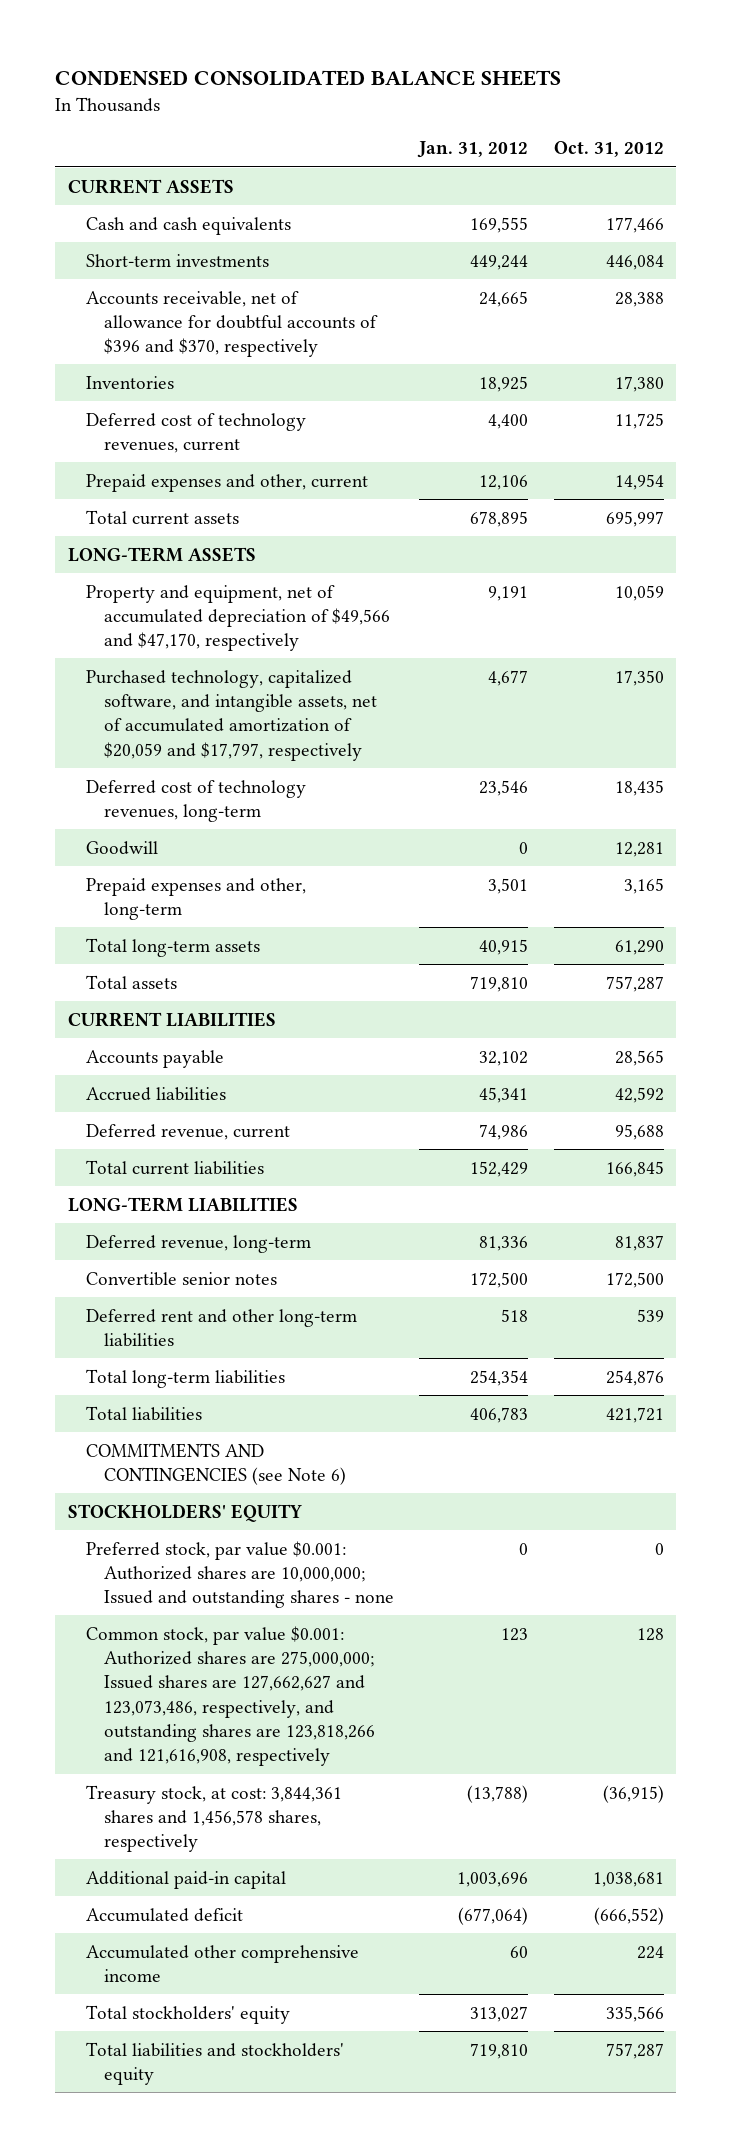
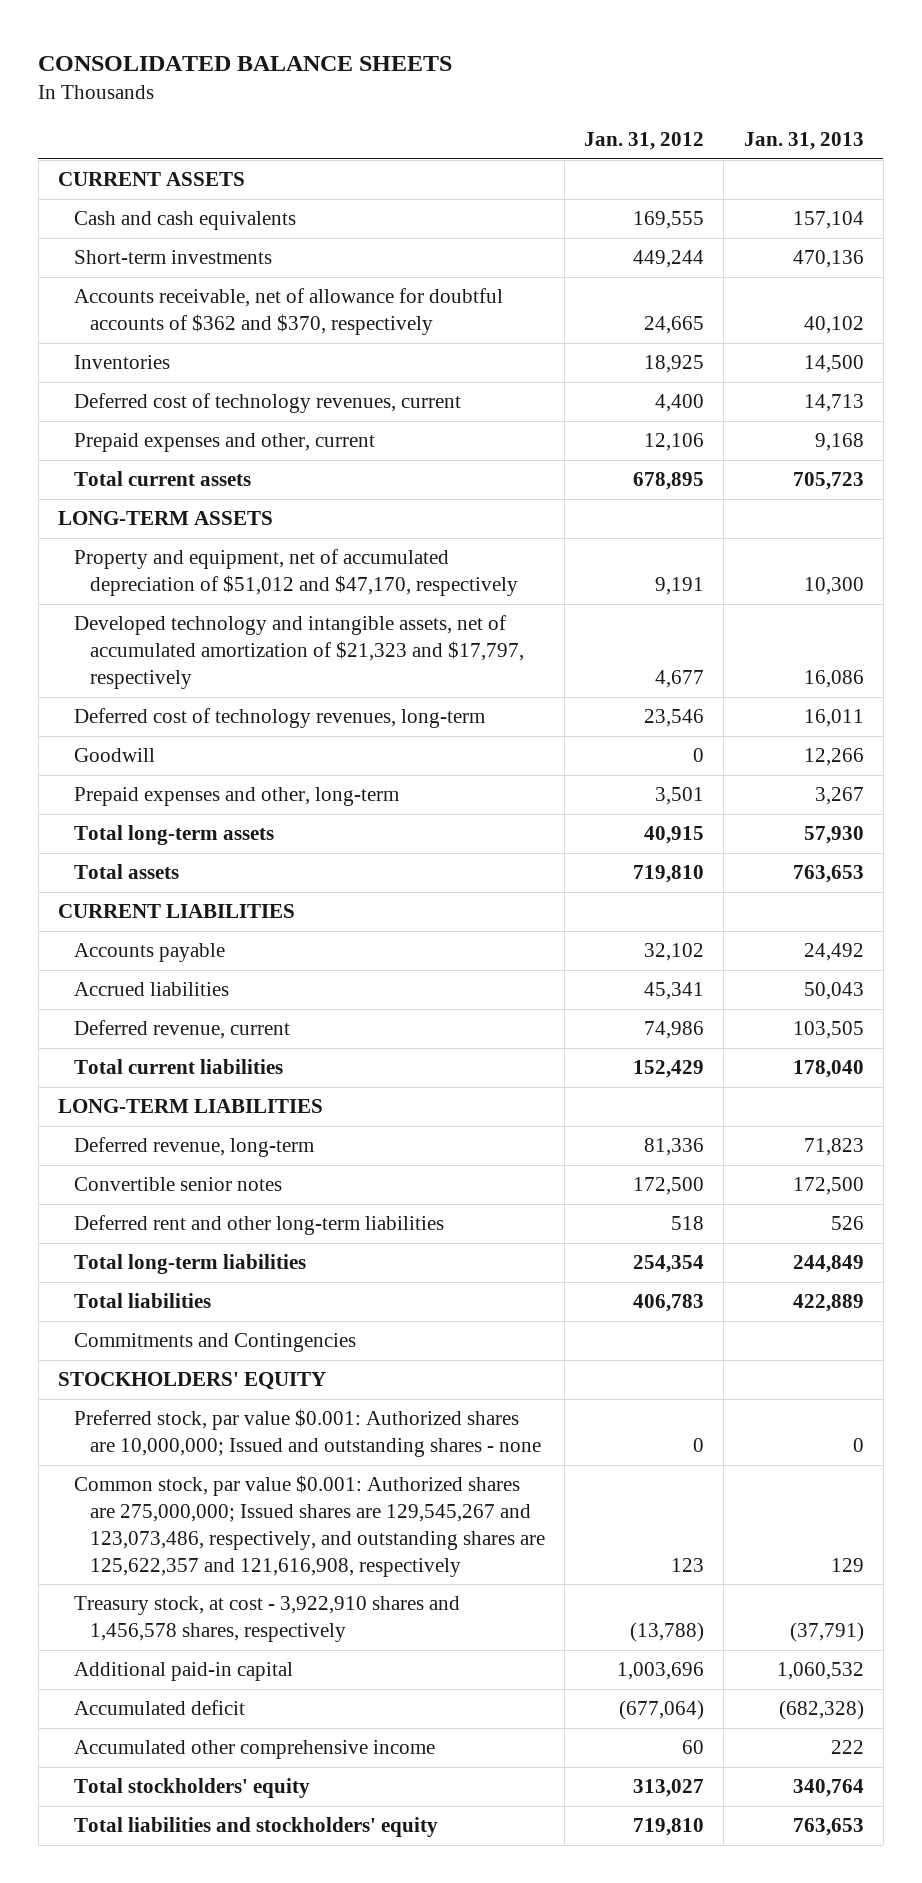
[55,70,562,87] CONDENSED CONSOLIDATED BALANCE SHEETS -> [38,55,453,71] CONSOLIDATED BALANCE SHEETS
[553,141,664,158] Oct. 31, 2012 -> none
none -> [743,131,864,150] Jan. 31, 2013
[86,290,379,358] Accounts receivable, net of allowance for doubtful accounts of $396 and $370, respectively -> [73,288,503,336] Accounts receivable, net of allowance for doubtful accounts of $362 and $370, respectively
[86,584,391,652] Property and equipment, net of accumulated depreciation of $49,566 and $47,170, respectively -> [73,549,518,597] Property and equipment, net of accumulated depreciation of $51,012 and $47,170, respectively
[86,669,378,761] Purchased technology, capitalized software, and intangible assets, net of accumulated amortization of $20,059 and $17,797, respectively -> [73,615,524,689] Developed technology and intangible assets, net of accumulated amortization of $21,323 and $17,797, respectively
[86,1442,347,1485] COMMITMENTS AND CONTINGENCIES (see Note 6) -> [73,1333,356,1353] Commitments and Contingencies
[86,1625,376,1767] Common stock, par value $0.001: Authorized shares are 275,000,000; Issued shares are 127,662,627 and 123,073,486, respectively, and outstanding shares are 123,818,266 and 121,616,908, respectively -> [73,1475,545,1577] Common stock, par value $0.001: Authorized shares are 275,000,000; Issued shares are 129,545,267 and 123,073,486, respectively, and outstanding shares are 125,622,357 and 121,616,908, respectively
[86,1784,343,1853] Treasury stock, at cost: 3,844,361 shares and 1,456,578 shares, respectively -> [73,1596,460,1643] Treasury stock, at cost - 3,922,910 shares and 1,456,578 shares, respectively

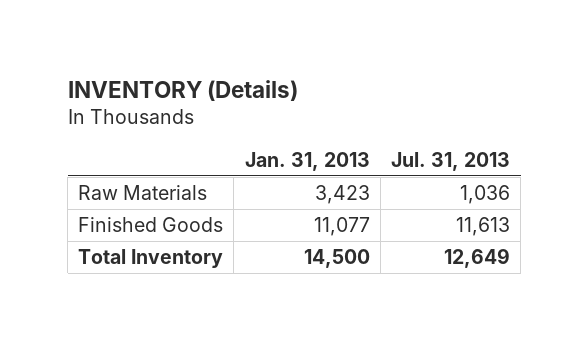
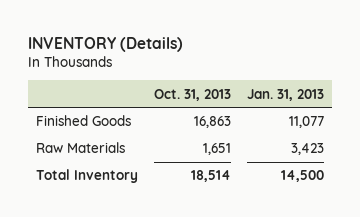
[390,151,510,171] Jul. 31, 2013 -> none
none -> [153,88,231,101] Oct. 31, 2013
[78,185,208,201] Raw Materials -> [35,142,125,154] Raw Materials

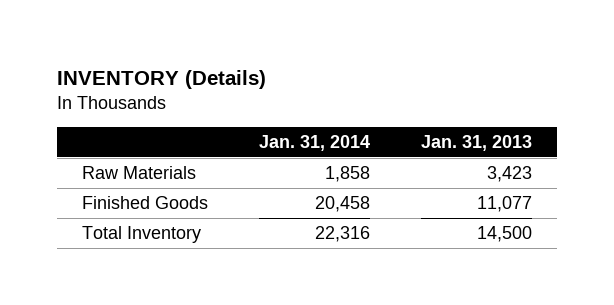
[153,88,231,101] Oct. 31, 2013 -> none
none -> [259,135,371,152] Jan. 31, 2014
[35,115,131,127] Finished Goods -> [82,195,209,209] Finished Goods

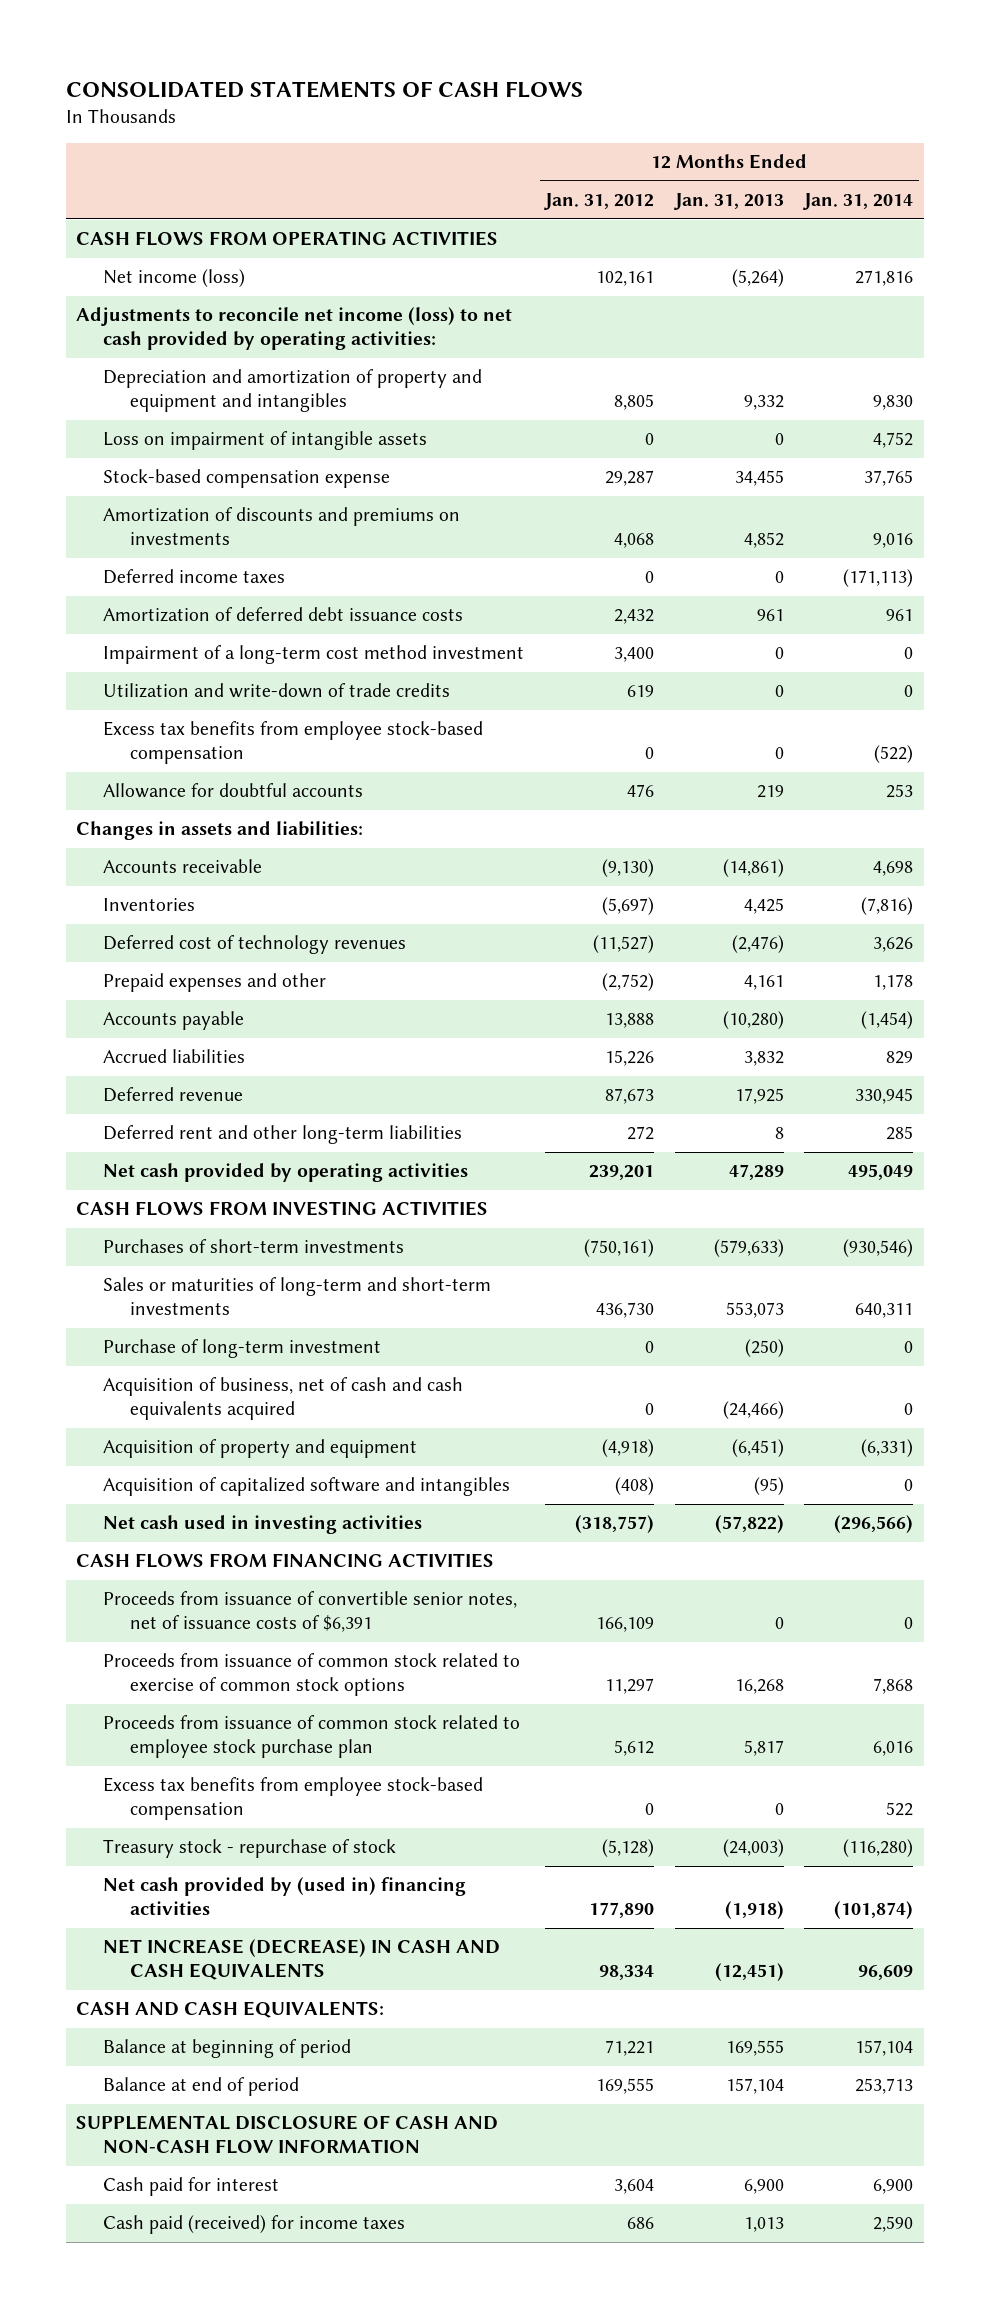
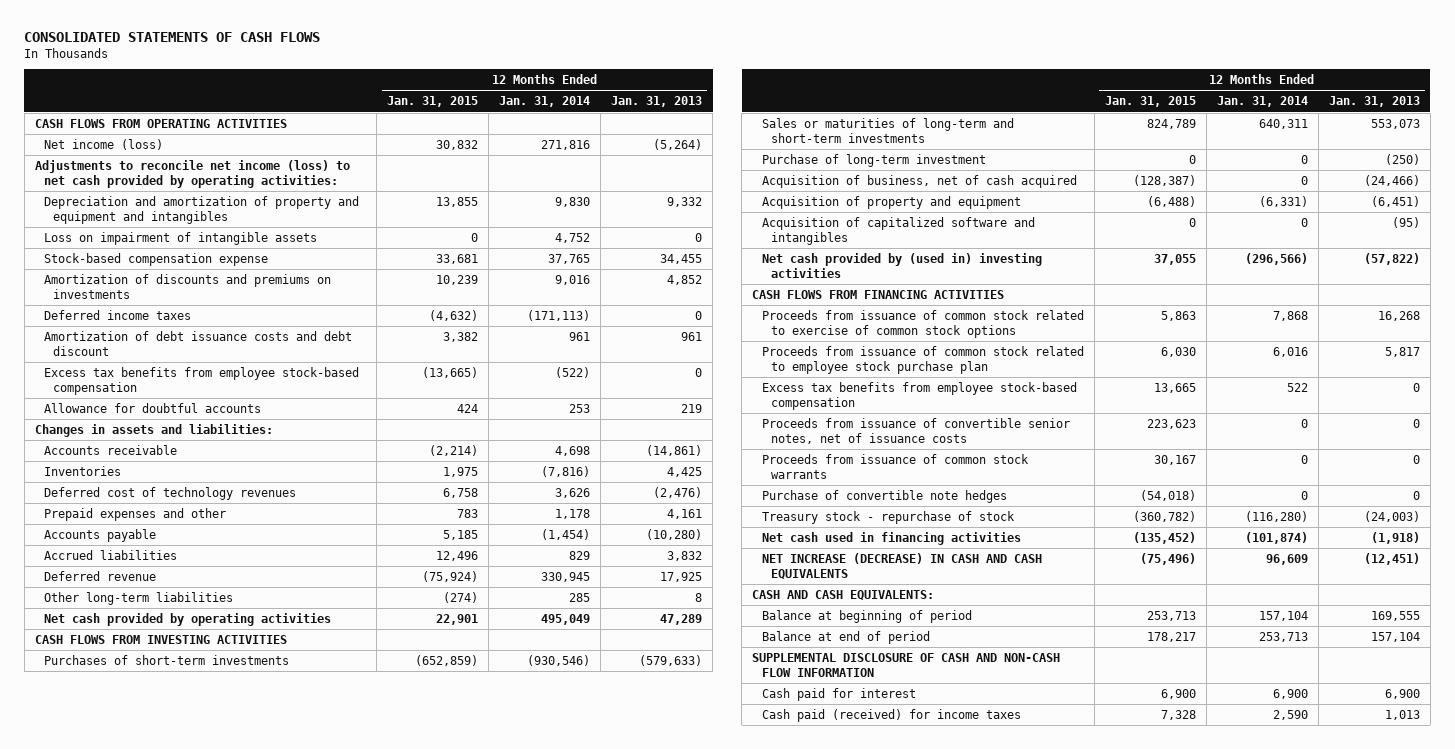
[544,193,655,211] Jan. 31, 2012 -> none
none -> [386,96,478,108] Jan. 31, 2015
[103,645,525,665] Impairment of a long-term cost method investment -> none
[103,683,451,699] Utilization and write-down of trade credits -> none
[103,607,464,623] Amortization of deferred debt issuance costs -> [43,330,352,356] Amortization of debt issuance costs and debt discount
[103,1125,463,1145] Deferred rent and other long-term liabilities -> [43,591,233,605] Other long-term liabilities
[103,1377,464,1421] Acquisition of business, net of cash and cash equivalents acquired -> [761,174,1077,188] Acquisition of business, net of cash acquired
[103,1515,423,1535] Net cash used in investing activities -> [761,252,1042,278] Net cash provided by (used in) investing activities
[103,1591,518,1633] Proceeds from issuance of convertible senior notes, net of issuance costs of $6,391 -> none
none -> [761,417,1070,444] Proceeds from issuance of convertible senior notes, net of issuance costs
none -> [761,453,1029,479] Proceeds from issuance of common stock warrants
none -> [761,489,1007,503] Purchase of convertible note hedges
[103,1877,467,1916] Net cash provided by (used in) financing activities -> [761,531,1021,545] Net cash used in financing activities

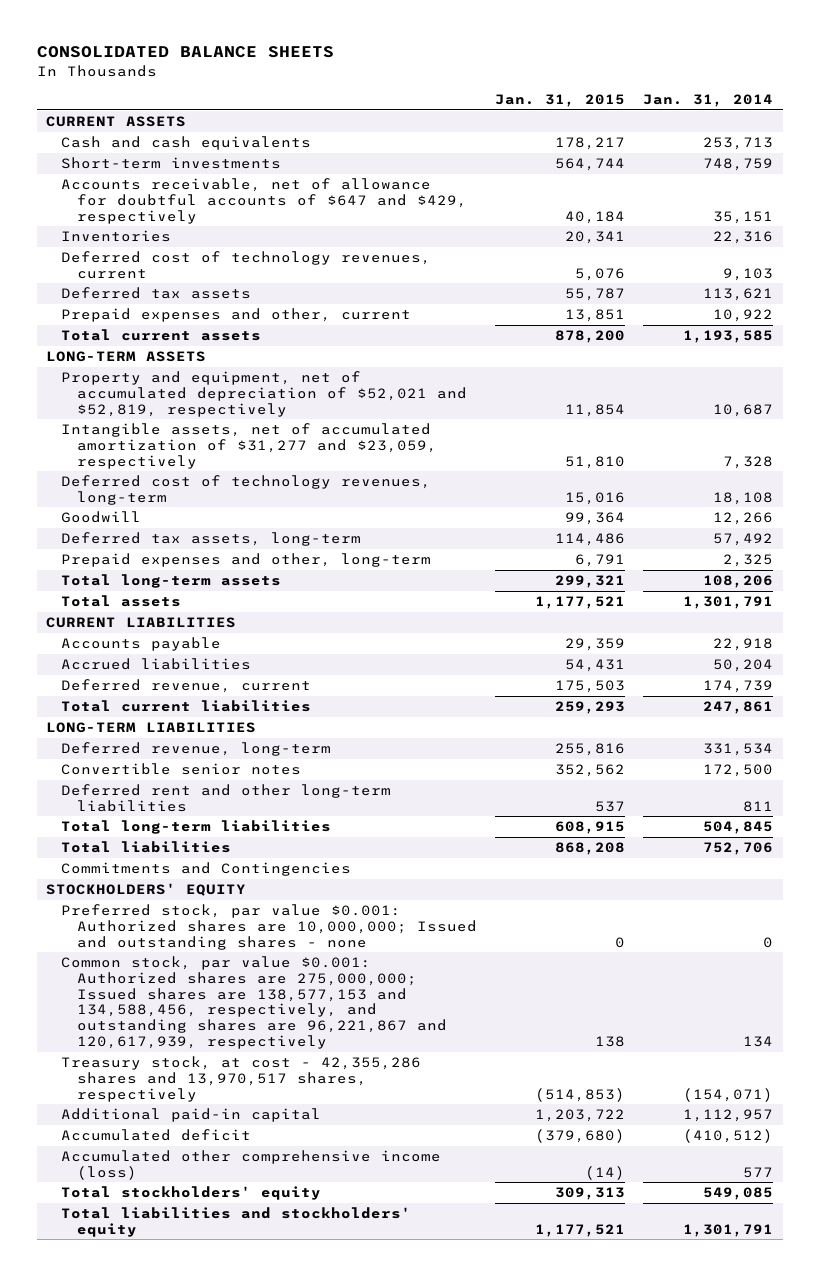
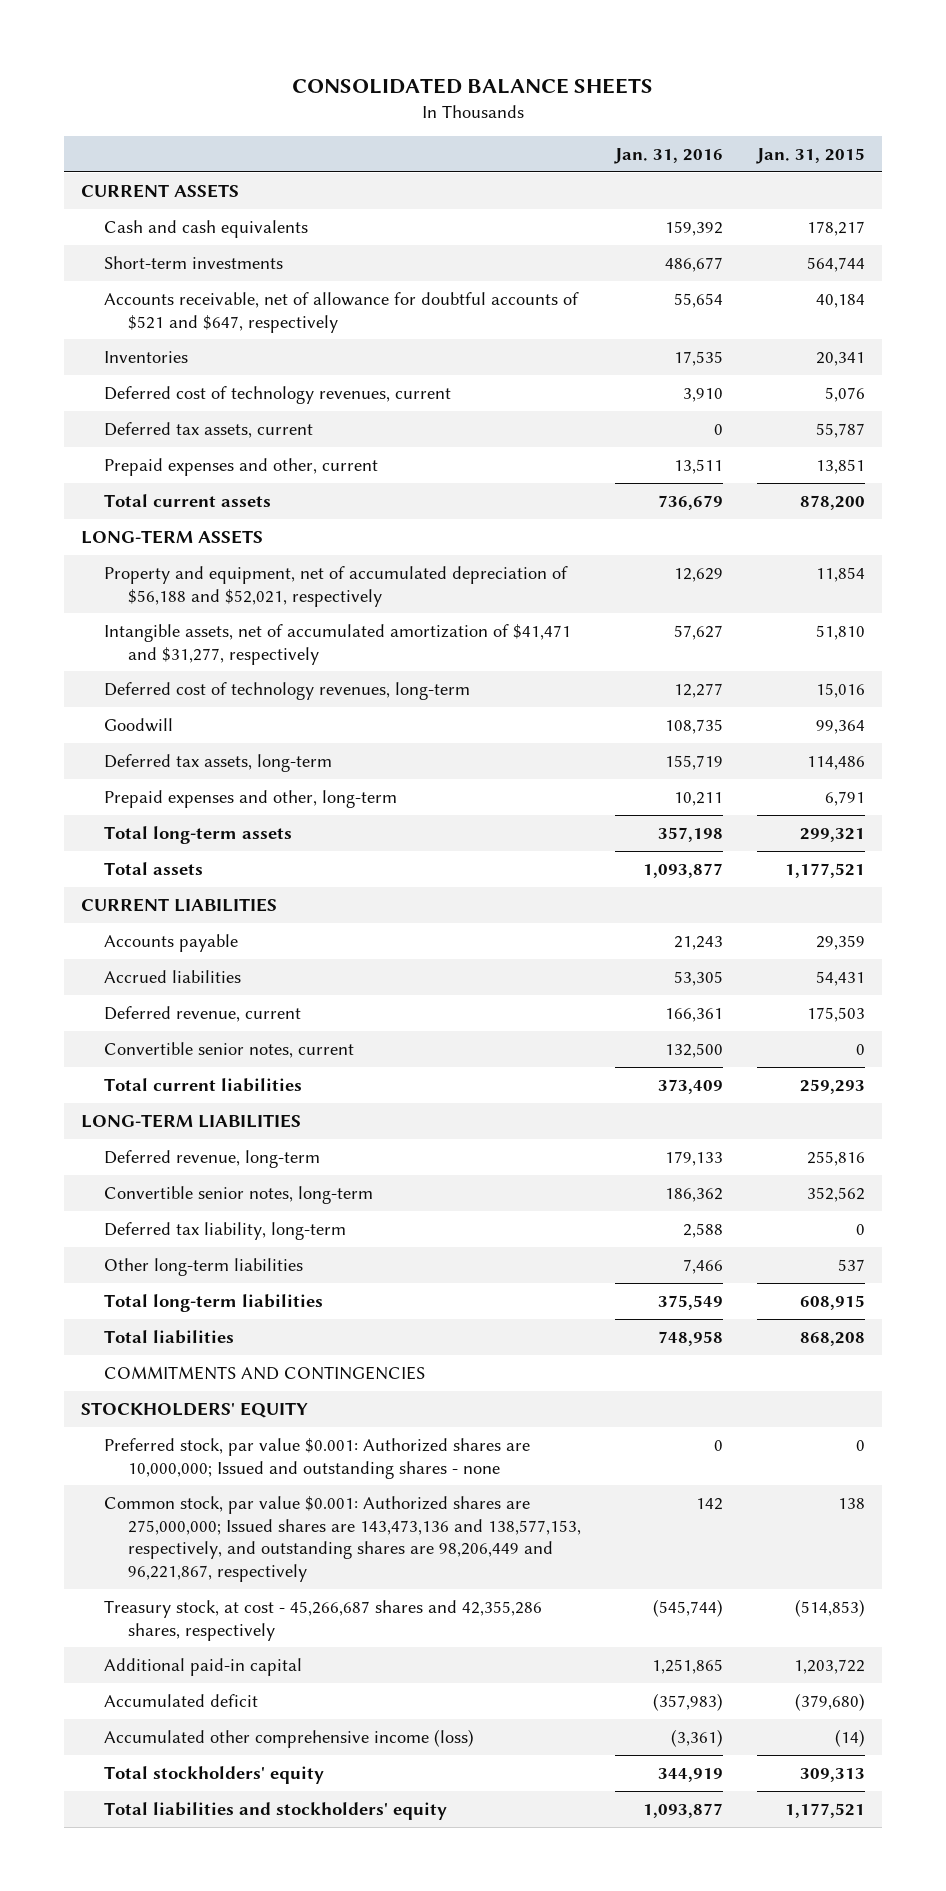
[643,94,774,108] Jan. 31, 2014 -> none
none -> [613,148,723,165] Jan. 31, 2016
[61,178,467,224] Accounts receivable, net of allowance for doubtful accounts of $647 and $429, respectively -> [104,291,580,333] Accounts receivable, net of allowance for doubtful accounts of $521 and $647, respectively
[61,287,252,300] Deferred tax assets -> [104,421,314,438] Deferred tax assets, current
[61,371,467,417] Property and equipment, net of accumulated depreciation of $52,021 and $52,819, respectively -> [104,565,569,607] Property and equipment, net of accumulated depreciation of $56,188 and $52,021, respectively
[61,423,437,469] Intangible assets, net of accumulated amortization of $31,277 and $23,059, respectively -> [104,623,572,665] Intangible assets, net of accumulated amortization of $41,471 and $31,277, respectively
none -> [104,1041,355,1058] Convertible senior notes, current
[61,763,302,776] Convertible senior notes -> [104,1185,374,1204] Convertible senior notes, long-term
none -> [104,1221,347,1240] Deferred tax liability, long-term
[61,784,392,812] Deferred rent and other long-term liabilities -> [104,1257,304,1276] Other long-term liabilities
[61,862,352,877] Commitments and Contingencies -> [104,1365,426,1380] COMMITMENTS AND CONTINGENCIES
[61,956,447,1049] Common stock, par value $0.001: Authorized shares are 275,000,000; Issued shares are 138,577,153 and 134,588,456, respectively, and outstanding shares are 96,221,867 and 120,617,939, respectively -> [104,1495,582,1582] Common stock, par value $0.001: Authorized shares are 275,000,000; Issued shares are 143,473,136 and 138,577,153, respectively, and outstanding shares are 98,206,449 and 96,221,867, respectively
[61,1056,422,1102] Treasury stock, at cost - 42,355,286 shares and 13,970,517 shares, respectively -> [104,1599,543,1641] Treasury stock, at cost - 45,266,687 shares and 42,355,286 shares, respectively

